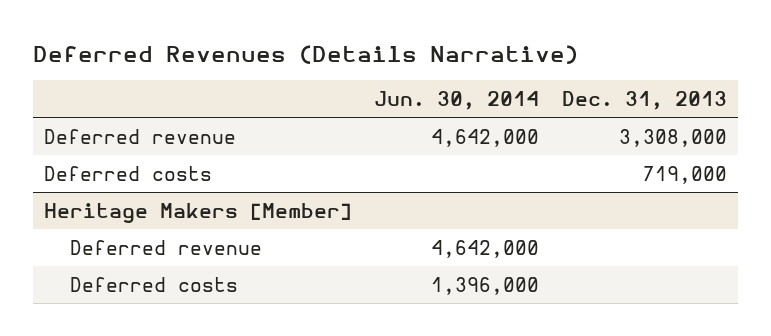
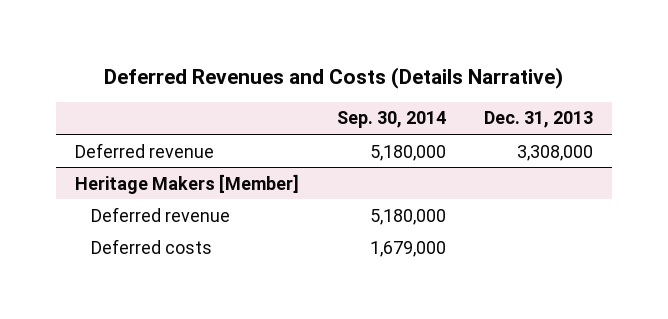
[32,44,578,64] Deferred Revenues (Details Narrative) -> [103,66,563,89] Deferred Revenues and Costs (Details Narrative)
[374,91,540,111] Jun. 30, 2014 -> none
none -> [336,111,446,129] Sep. 30, 2014
[43,165,212,181] Deferred costs -> none

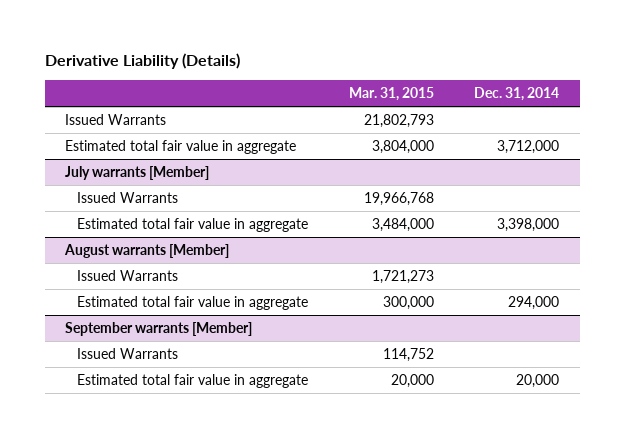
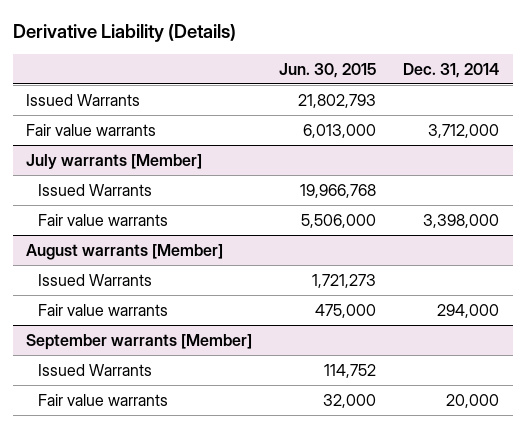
[348,87,434,102] Mar. 31, 2015 -> none
none -> [279,62,377,78] Jun. 30, 2015
[65,139,297,154] Estimated total fair value in aggregate -> [26,123,157,136] Fair value warrants
[77,217,309,232] Estimated total fair value in aggregate -> [38,213,169,226] Fair value warrants
[77,295,309,310] Estimated total fair value in aggregate -> [38,303,169,316] Fair value warrants
[77,373,309,388] Estimated total fair value in aggregate -> none
none -> [38,393,169,406] Fair value warrants

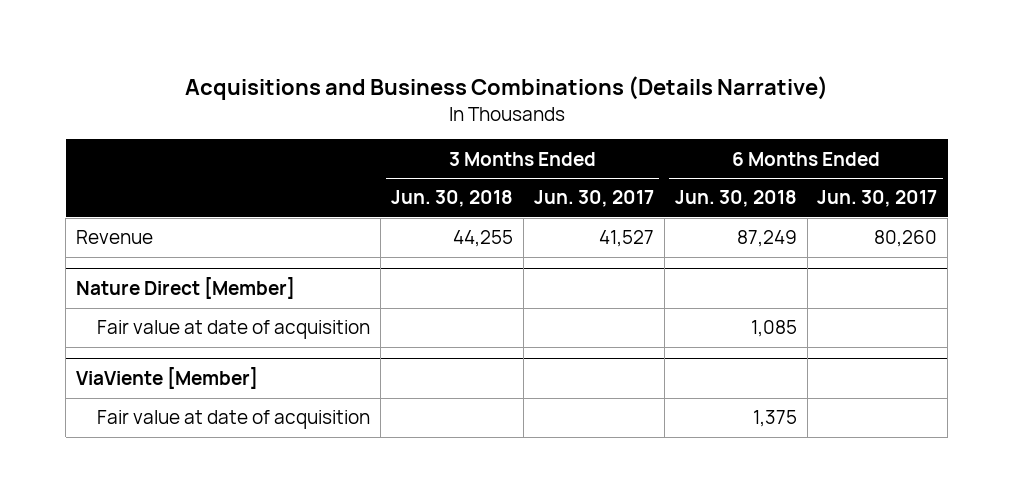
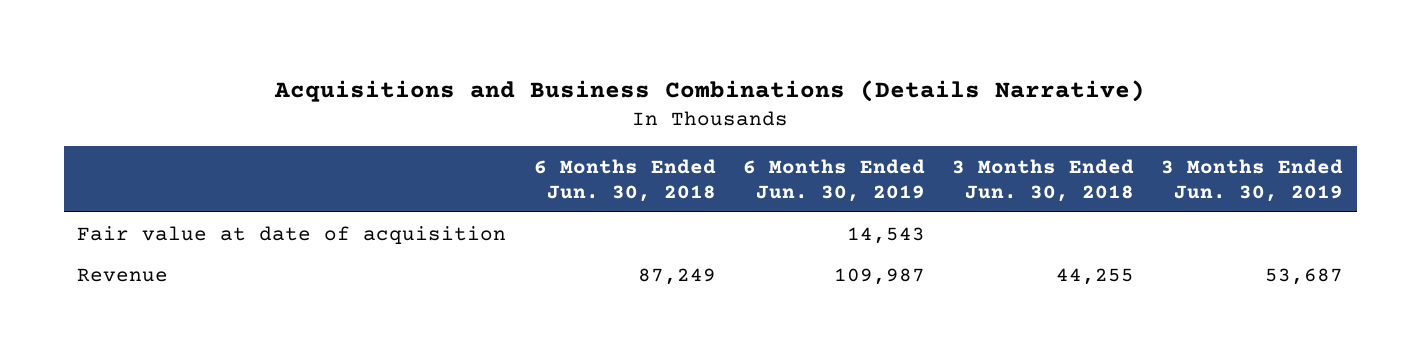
[533,190,654,208] Jun. 30, 2017 -> none
[817,190,938,208] Jun. 30, 2017 -> none
none -> [742,158,925,202] 6 Months Ended Jun. 30, 2019
none -> [1161,158,1344,202] 3 Months Ended Jun. 30, 2019
none -> [77,225,507,244] Fair value at date of acquisition
[76,277,296,300] Nature Direct [Member] -> none
[97,320,371,340] Fair value at date of acquisition -> none
[76,367,259,390] ViaViente [Member] -> none
[97,410,371,430] Fair value at date of acquisition -> none

